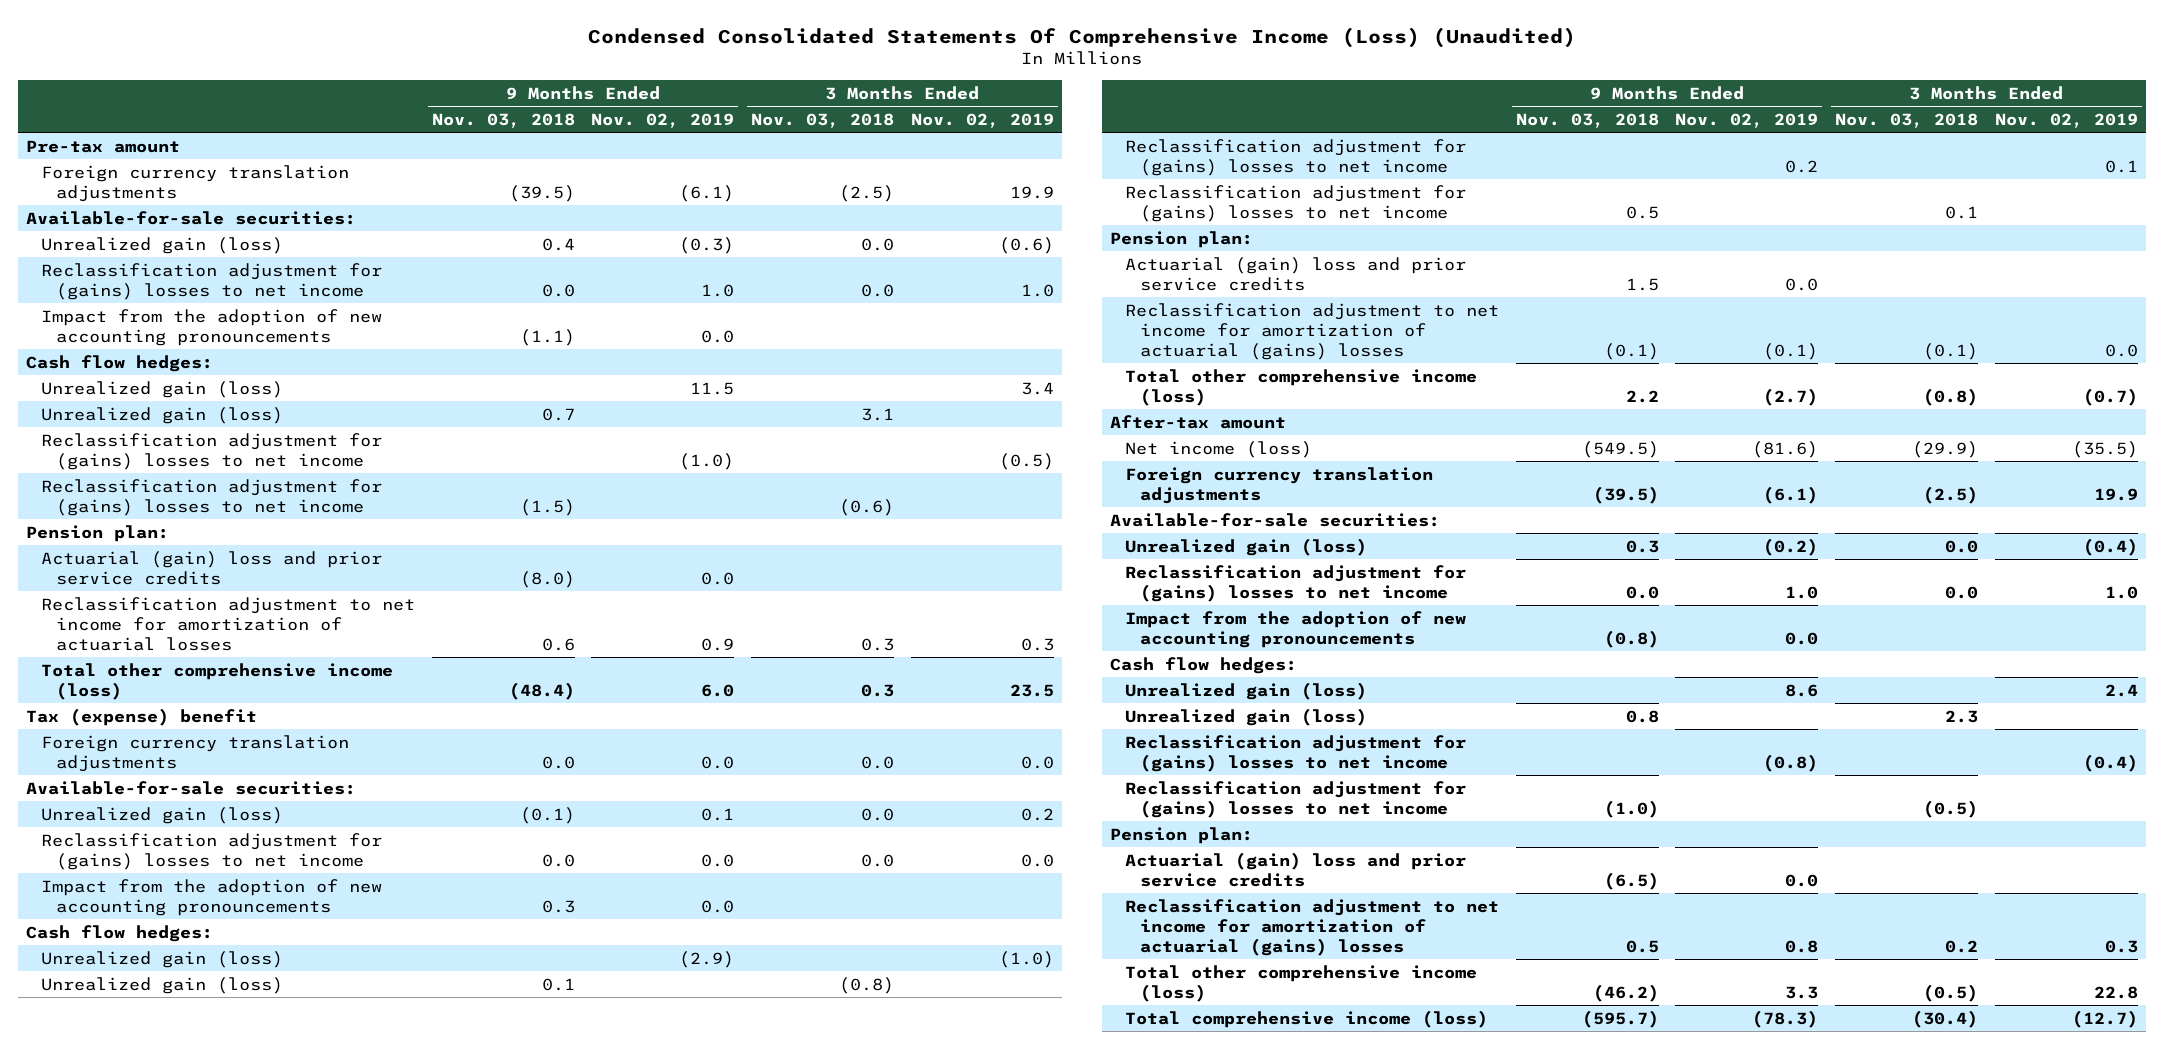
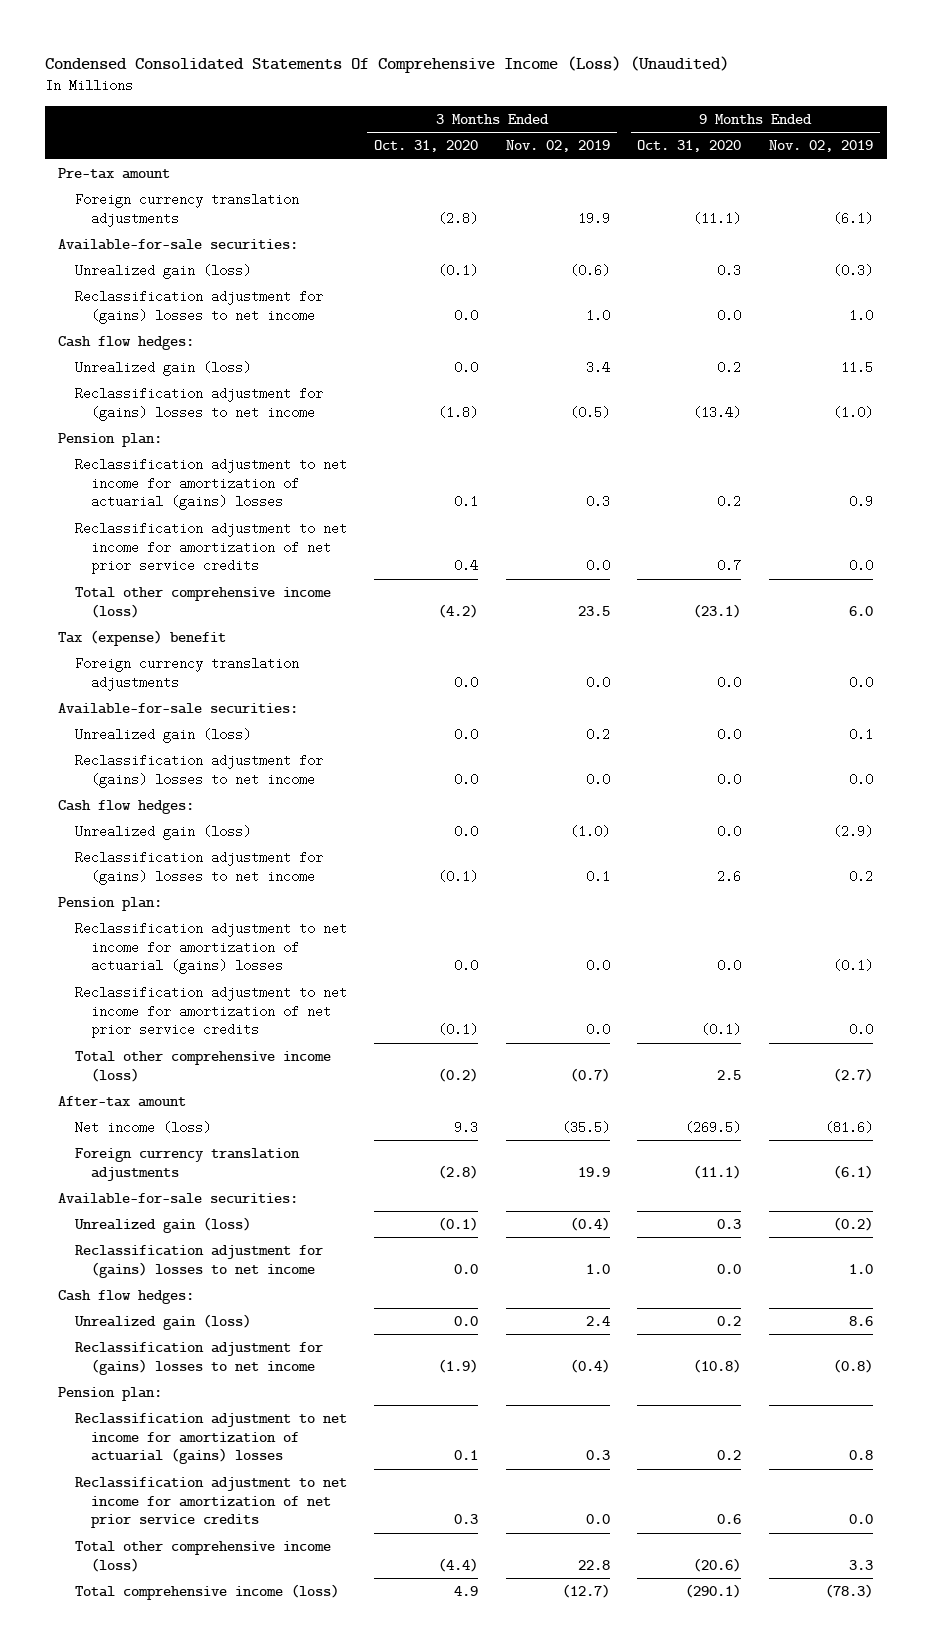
[431,112,575,128] Nov. 03, 2018 -> none
[750,112,894,128] Nov. 03, 2018 -> none
none -> [374,140,479,153] Oct. 31, 2020
none -> [637,140,742,153] Oct. 31, 2020
[41,308,383,346] Impact from the adoption of new accounting pronouncements -> none
[41,406,284,424] Unrealized gain (loss) -> none
[41,478,383,516] Reclassification adjustment for (gains) losses to net income -> none
[41,550,383,585] Actuarial (gain) loss and prior service credits -> none
[41,596,416,651] Reclassification adjustment to net income for amortization of actuarial losses -> [74,457,347,511] Reclassification adjustment to net income for amortization of actuarial (gains) losses
none -> [74,521,347,575] Reclassification adjustment to net income for amortization of net prior service credits
[41,878,383,916] Impact from the adoption of new accounting pronouncements -> none
[41,976,284,994] Unrealized gain (loss) -> none
[1125,184,1467,222] Reclassification adjustment for (gains) losses to net income -> none
[1125,256,1467,291] Actuarial (gain) loss and prior service credits -> none
none -> [74,985,347,1039] Reclassification adjustment to net income for amortization of net prior service credits
[1125,610,1467,648] Impact from the adoption of new accounting pronouncements -> none
[1125,707,1368,726] Unrealized gain (loss) -> none
[1125,780,1467,818] Reclassification adjustment for (gains) losses to net income -> none
[1125,851,1467,887] Actuarial (gain) loss and prior service credits -> none
none -> [74,1476,347,1529] Reclassification adjustment to net income for amortization of net prior service credits

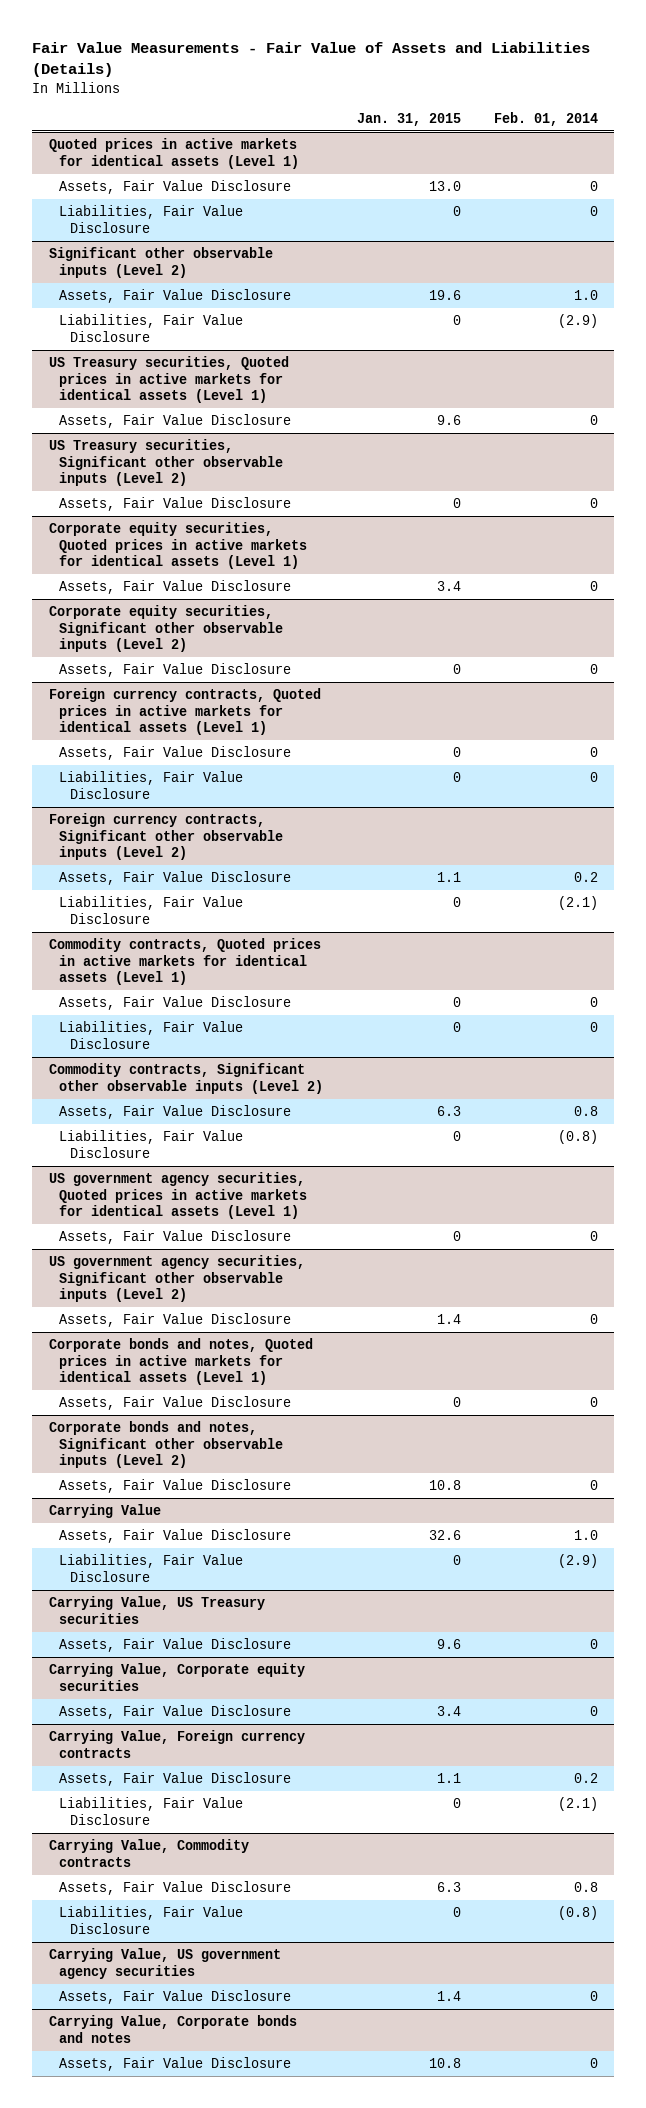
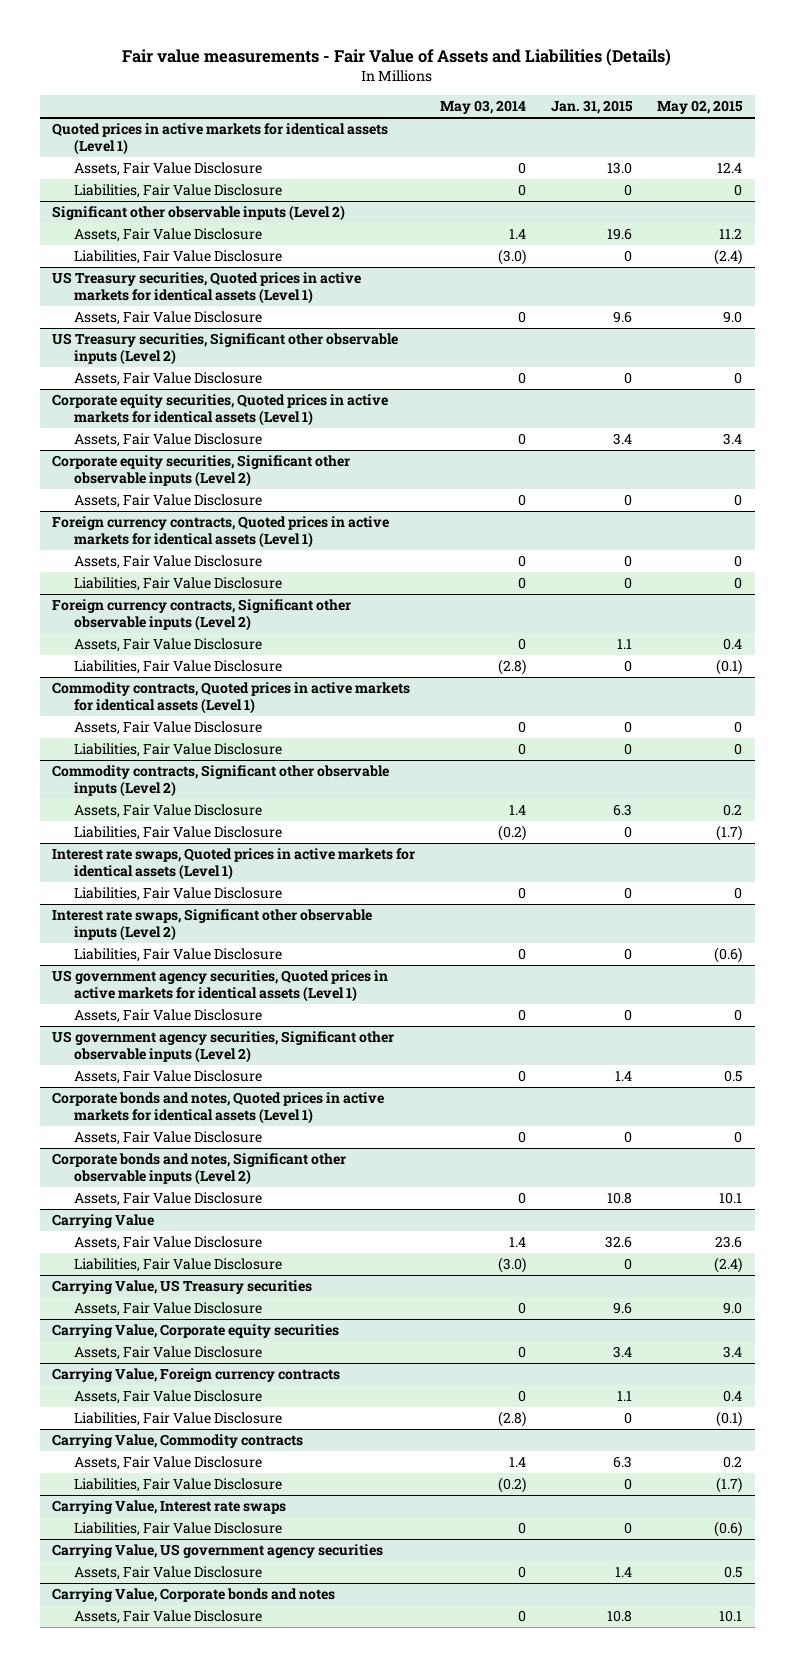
[32,42,591,78] Fair Value Measurements - Fair Value of Assets and Liabilities (Details) -> [122,48,672,66] Fair value measurements - Fair Value of Assets and Liabilities (Details)
[493,111,598,126] Feb. 01, 2014 -> none
none -> [440,100,527,115] May 03, 2014
none -> [657,100,744,115] May 02, 2015
none -> [52,848,416,880] Interest rate swaps, Quoted prices in active markets for identical assets (Level 1)
none -> [74,887,283,902] Liabilities, Fair Value Disclosure
none -> [52,909,373,941] Interest rate swaps, Significant other observable inputs (Level 2)
none -> [74,948,283,963] Liabilities, Fair Value Disclosure
none -> [52,1500,287,1515] Carrying Value, Interest rate swaps
none -> [74,1522,283,1537] Liabilities, Fair Value Disclosure

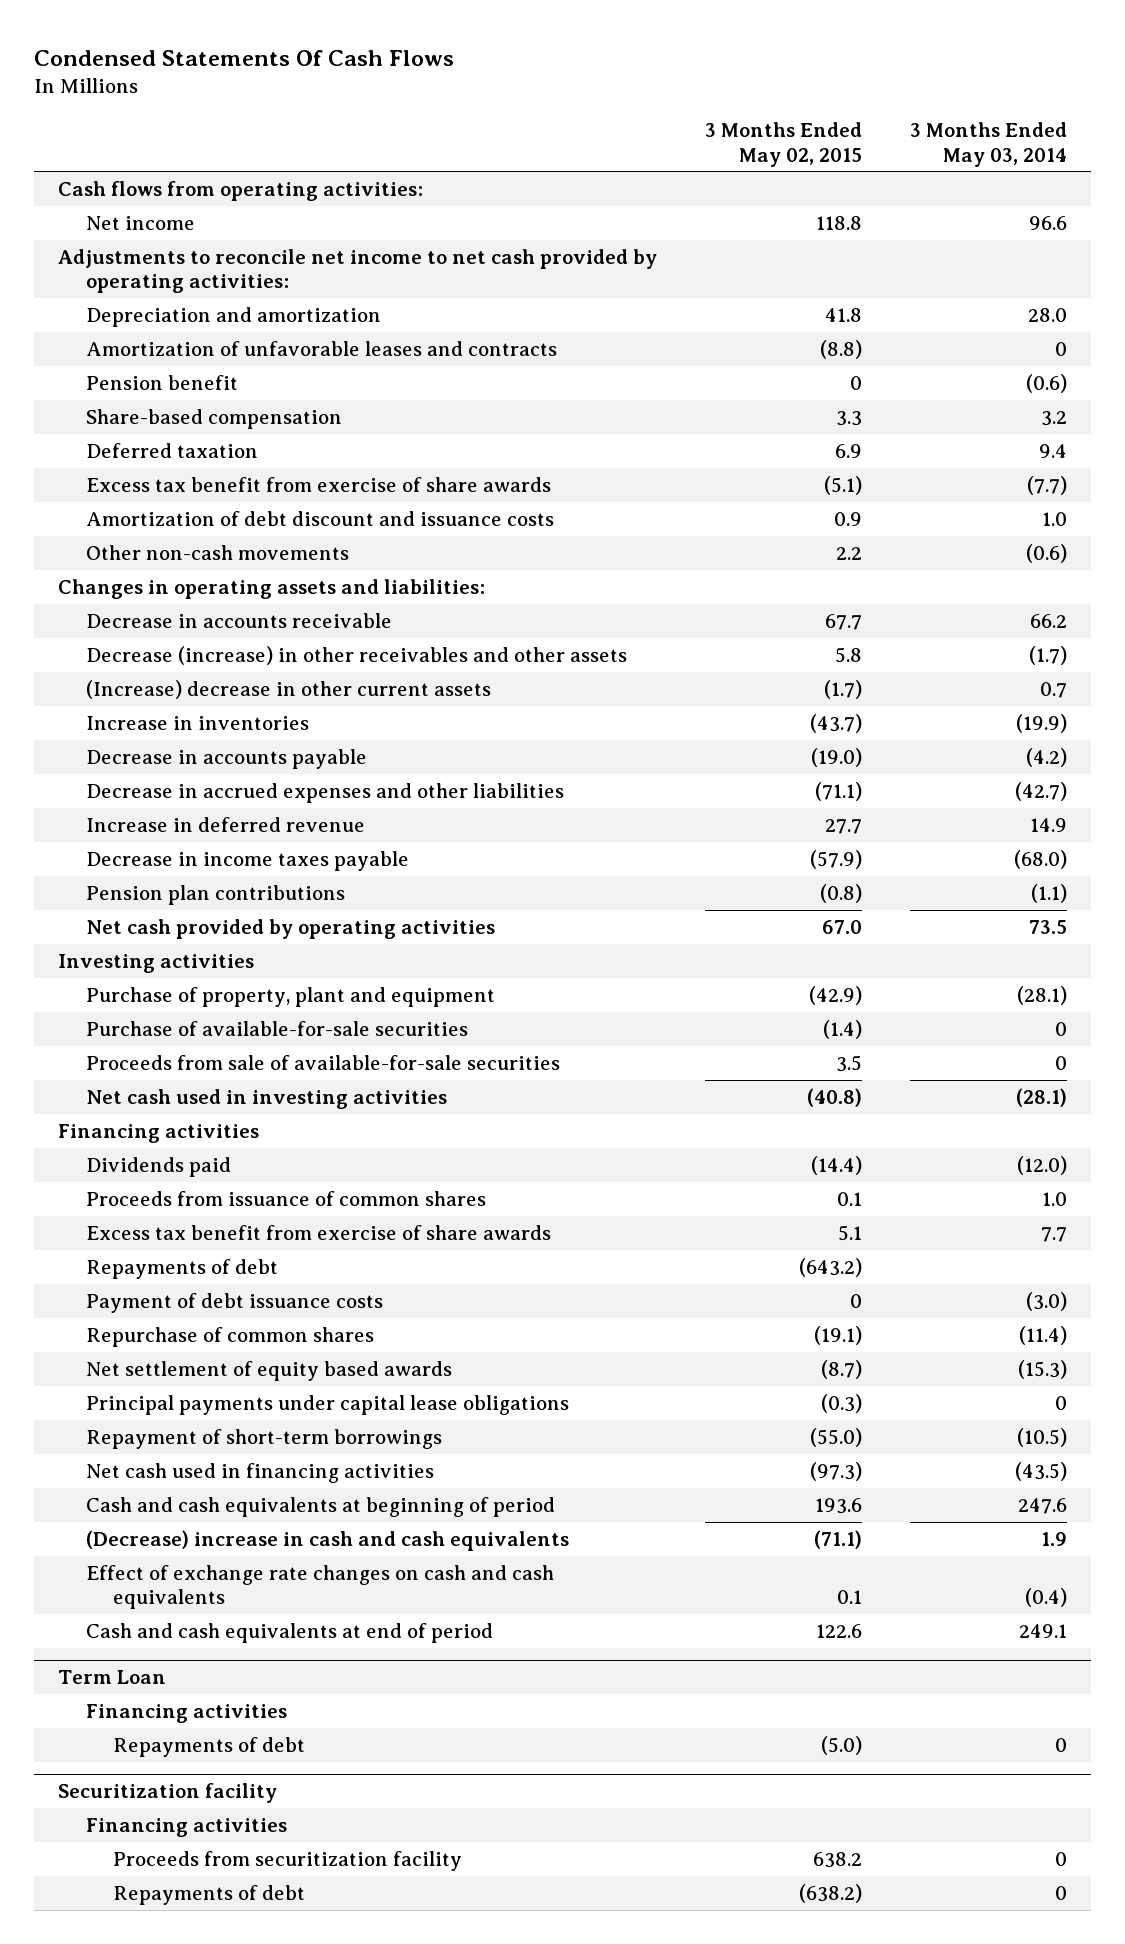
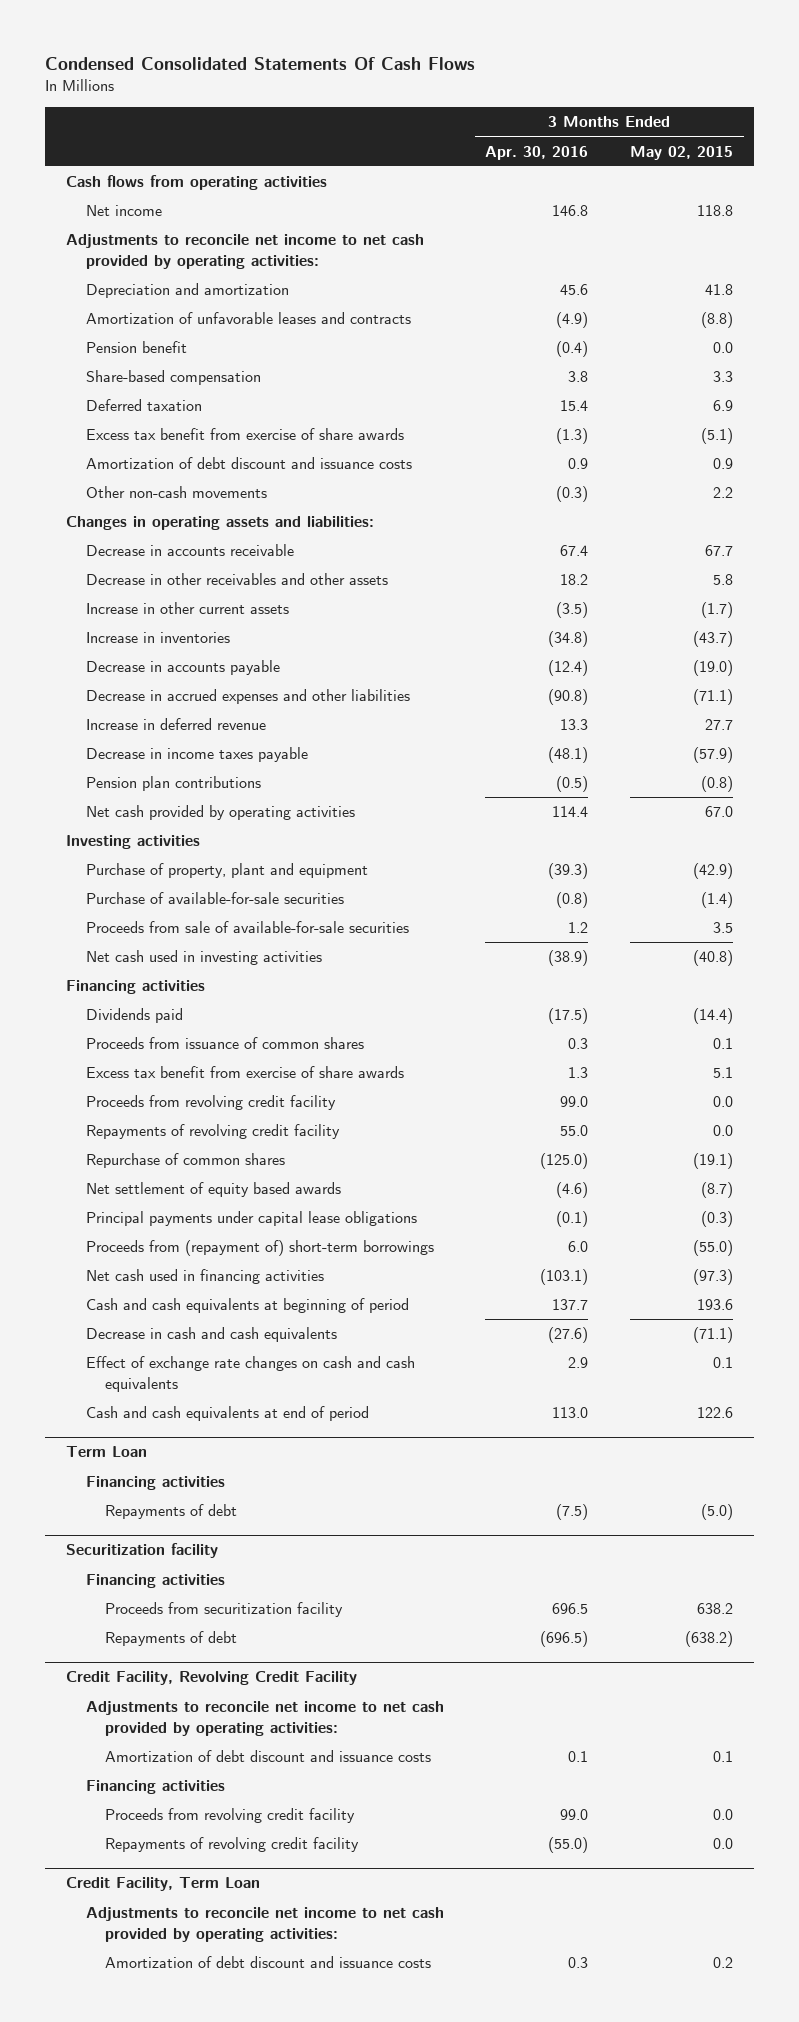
[34,49,455,66] Condensed Statements Of Cash Flows -> [45,56,476,70] Condensed Consolidated Statements Of Cash Flows
[909,122,1067,167] 3 Months Ended May 03, 2014 -> none
none -> [485,145,589,160] Apr. 30, 2016
[58,180,424,201] Cash flows from operating activities: -> [66,175,328,191] Cash flows from operating activities
[850,375,863,390] 0 -> [713,342,734,354] 0.0
[85,645,627,665] Decrease (increase) in other receivables and other assets -> [85,573,388,586] Decrease in other receivables and other assets
[85,679,491,699] (Increase) decrease in other current assets -> [85,602,289,615] Increase in other current assets
[85,1258,278,1279] Repayments of debt -> none
[85,1292,383,1313] Payment of debt issuance costs -> none
none -> [85,1095,336,1111] Proceeds from revolving credit facility
none -> [85,1124,340,1140] Repayments of revolving credit facility
[85,1428,442,1449] Repayment of short-term borrowings -> [85,1240,434,1257] Proceeds from (repayment of) short-term borrowings
[85,1529,569,1551] (Decrease) increase in cash and cash equivalents -> [85,1327,337,1343] Decrease in cash and cash equivalents
none -> [66,1671,358,1686] Credit Facility, Revolving Credit Facility
none -> [85,1701,444,1736] Adjustments to reconcile net income to net cash provided by operating activities:
none -> [104,1750,431,1763] Amortization of debt discount and issuance costs
none -> [85,1780,225,1795] Financing activities
none -> [104,1808,355,1824] Proceeds from revolving credit facility
none -> [104,1837,359,1853] Repayments of revolving credit facility
none -> [66,1877,261,1892] Credit Facility, Term Loan
none -> [85,1907,444,1942] Adjustments to reconcile net income to net cash provided by operating activities:
none -> [104,1956,431,1969] Amortization of debt discount and issuance costs

